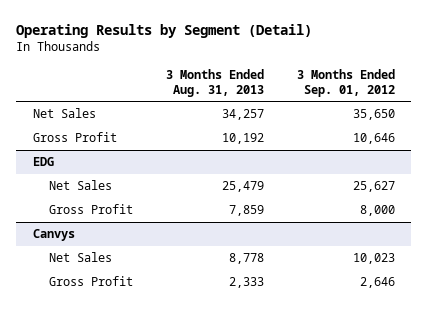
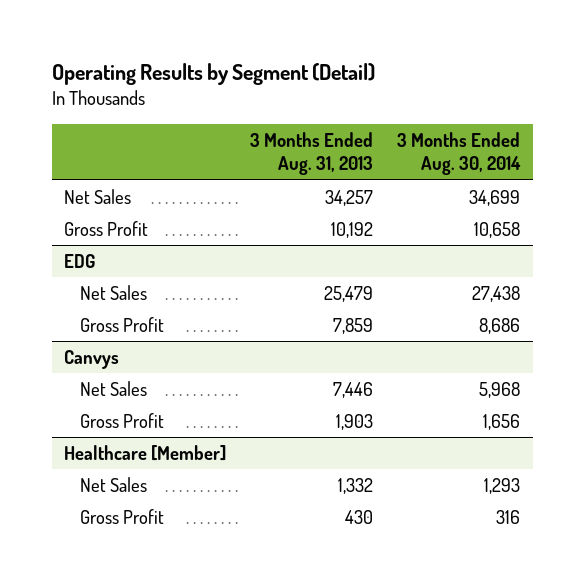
[296,68,395,97] 3 Months Ended Sep. 01, 2012 -> none
none -> [397,131,522,176] 3 Months Ended Aug. 30, 2014
[229,253,265,265] 8,778 -> [333,381,374,398] 7,446
[229,277,265,289] 2,333 -> [336,413,374,430] 1,903
none -> [63,444,226,461] Healthcare [Member]
none -> [79,476,147,492] Net Sales
none -> [79,508,164,524] Gross Profit

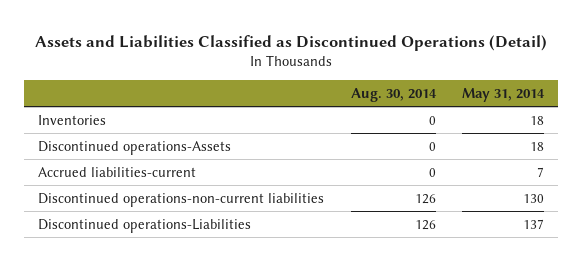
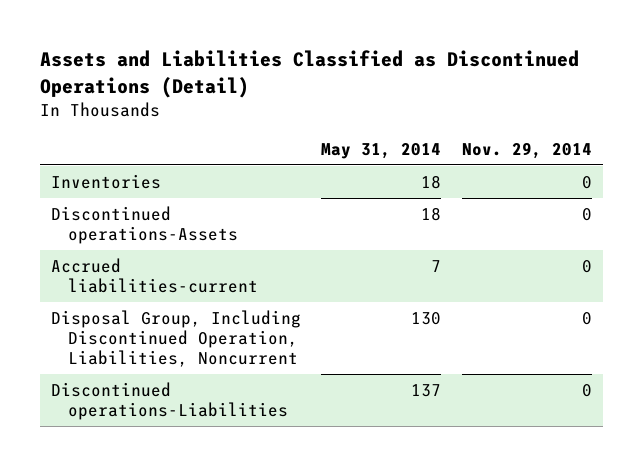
[350,87,437,102] Aug. 30, 2014 -> none
none -> [462,141,593,159] Nov. 29, 2014
[37,192,324,207] Discontinued operations-non-current liabilities -> [50,309,301,368] Disposal Group, Including Discontinued Operation, Liabilities, Noncurrent

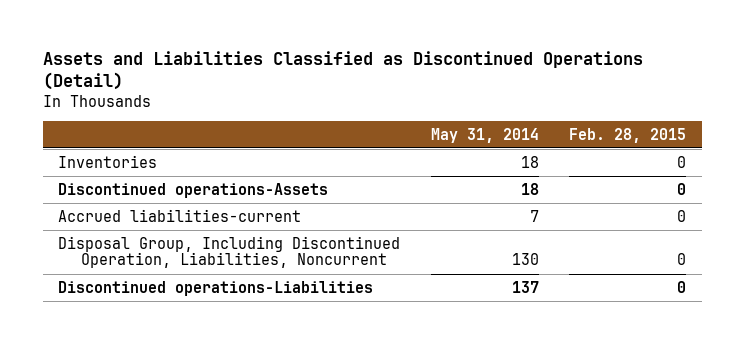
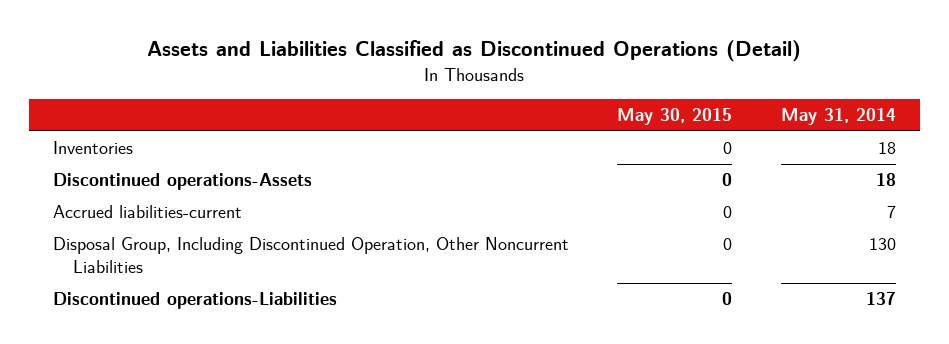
[569,127,687,143] Feb. 28, 2015 -> none
none -> [617,107,733,125] May 30, 2015
[58,235,401,269] Disposal Group, Including Discontinued Operation, Liabilities, Noncurrent -> [52,237,569,274] Disposal Group, Including Discontinued Operation, Other Noncurrent Liabilities

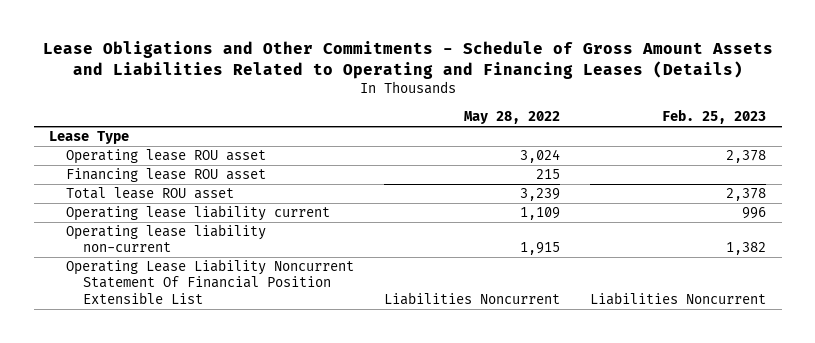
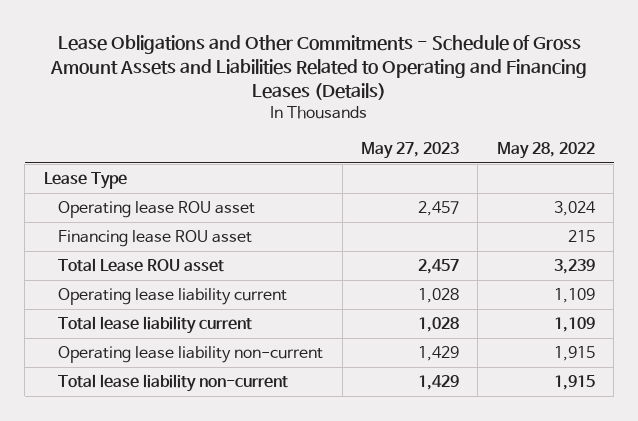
[662,109,767,125] Feb. 25, 2023 -> none
none -> [361,141,460,159] May 27, 2023
[65,187,234,200] Total lease ROU asset -> [58,258,225,273] Total Lease ROU asset
none -> [58,316,253,335] Total lease liability current
[65,259,354,304] Operating Lease Liability Noncurrent Statement Of Financial Position Extensible List -> none
none -> [58,374,289,393] Total lease liability non-current

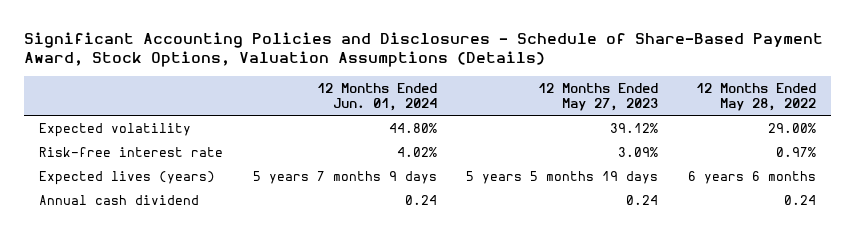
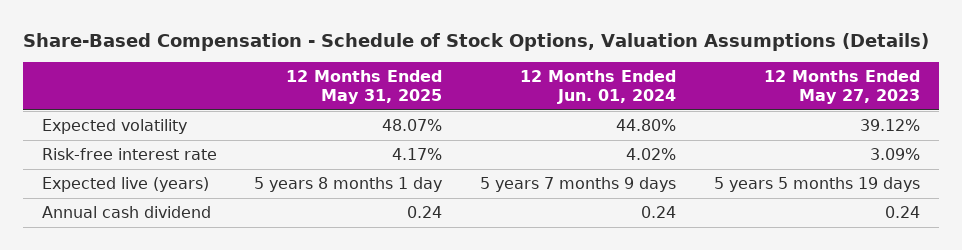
[23,31,823,68] Significant Accounting Policies and Disclosures - Schedule of Share-Based Payment Award, Stock Options, Valuation Assumptions (Details) -> [22,32,929,51] Share-Based Compensation - Schedule of Stock Options, Valuation Assumptions (Details)
[696,82,817,112] 12 Months Ended May 28, 2022 -> none
none -> [286,69,443,104] 12 Months Ended May 31, 2025
[38,170,215,185] Expected lives (years) -> [41,176,209,192] Expected live (years)

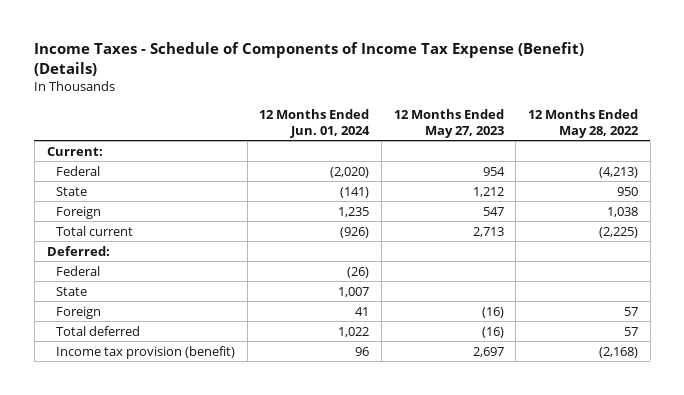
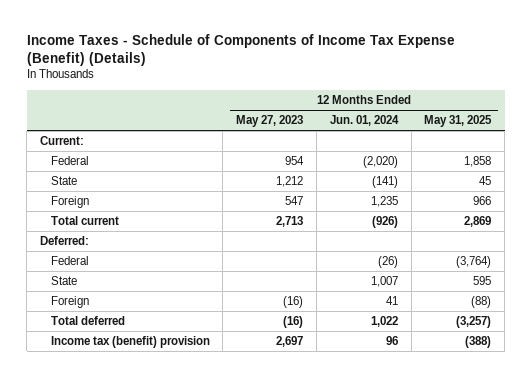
[527,108,639,138] 12 Months Ended May 28, 2022 -> none
none -> [424,115,493,128] May 31, 2025
[56,345,236,359] Income tax provision (benefit) -> [50,336,210,349] Income tax (benefit) provision

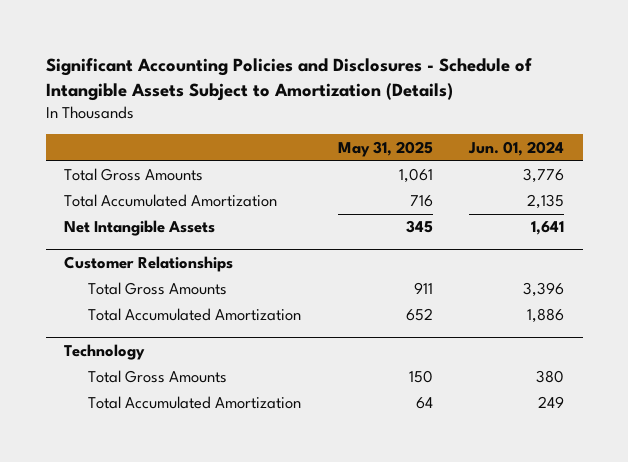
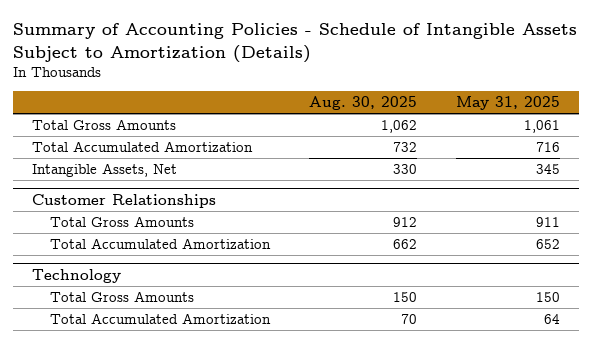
[45,57,532,102] Significant Accounting Policies and Disclosures - Schedule of Intangible Assets Subject to Amortization (Details) -> [13,23,578,63] Summary of Accounting Policies - Schedule of Intangible Assets Subject to Amortization (Details)
[468,140,565,156] Jun. 01, 2024 -> none
none -> [309,96,418,111] Aug. 30, 2025
[63,220,215,237] Net Intangible Assets -> [32,163,178,178] Intangible Assets, Net

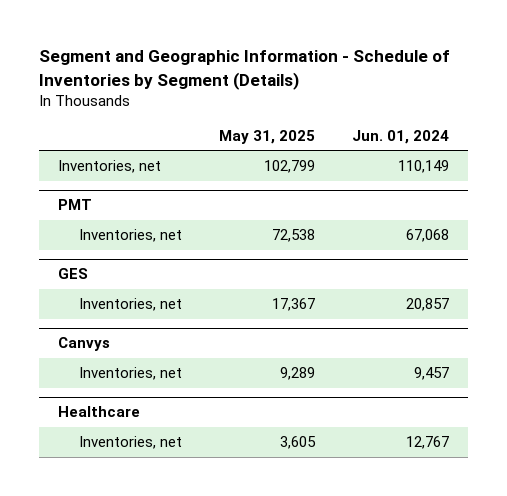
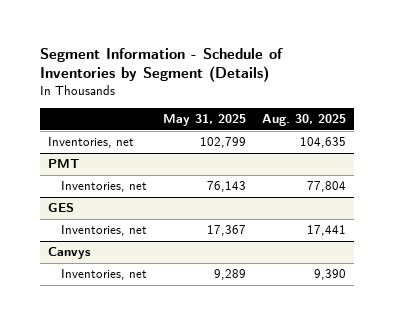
[39,50,451,90] Segment and Geographic Information - Schedule of Inventories by Segment (Details) -> [39,48,283,83] Segment Information - Schedule of Inventories by Segment (Details)
[352,129,450,144] Jun. 01, 2024 -> none
none -> [262,114,347,127] Aug. 30, 2025
[272,229,316,243] 72,538 -> [207,181,247,193] 76,143
[57,406,140,418] Healthcare -> none
[79,436,183,450] Inventories, net -> none

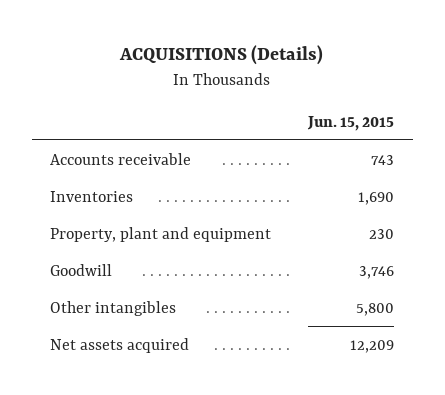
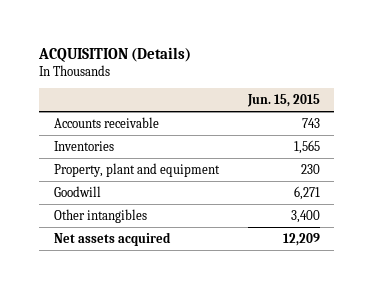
[119,44,324,65] ACQUISITIONS (Details) -> [38,46,192,62] ACQUISITION (Details)
[358,191,395,205] 1,690 -> [293,139,320,154] 1,565
[359,265,395,279] 3,746 -> [293,185,320,200] 6,271
[356,302,395,316] 5,800 -> [290,209,320,223] 3,400

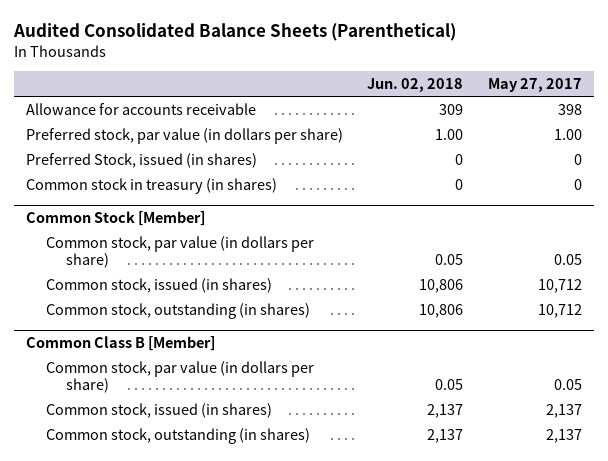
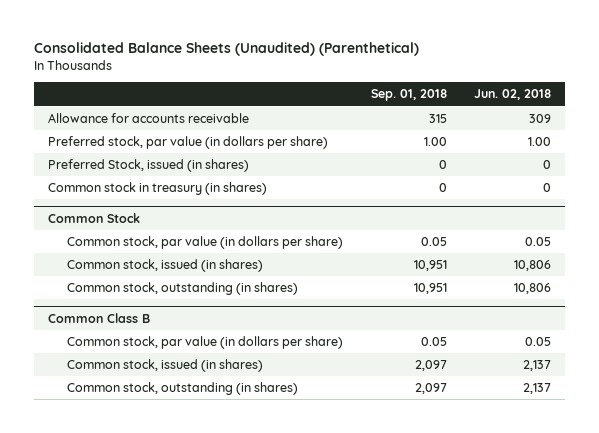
[12,22,456,41] Audited Consolidated Balance Sheets (Parenthetical) -> [34,42,420,57] Consolidated Balance Sheets (Unaudited) (Parenthetical)
[487,78,582,93] May 27, 2017 -> none
none -> [370,89,447,102] Sep. 01, 2018
[26,211,206,227] Common Stock [Member] -> [47,212,140,223] Common Stock
[26,336,216,352] Common Class B [Member] -> [47,312,150,323] Common Class B

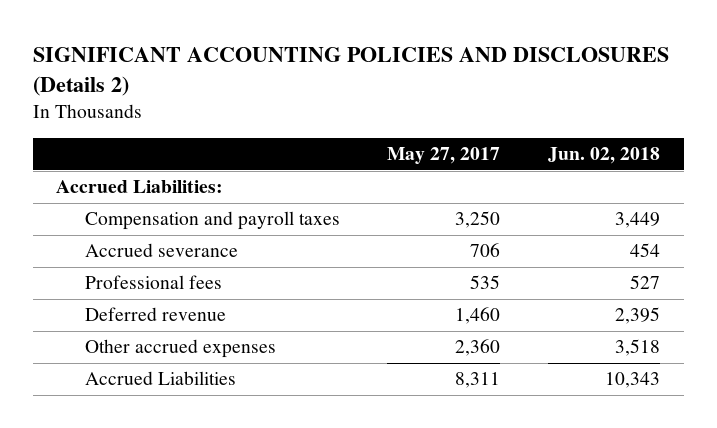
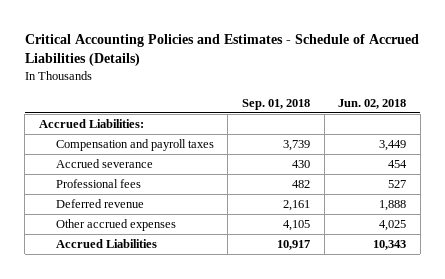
[32,47,669,97] SIGNIFICANT ACCOUNTING POLICIES AND DISCLOSURES (Details 2) -> [24,33,419,67] Critical Accounting Policies and Estimates - Schedule of Accrued Liabilities (Details)
[387,147,501,165] May 27, 2017 -> none
none -> [241,98,310,110] Sep. 01, 2018
[615,307,661,325] 2,395 -> [379,200,407,212] 1,888
[615,339,661,357] 3,518 -> [379,220,407,232] 4,025

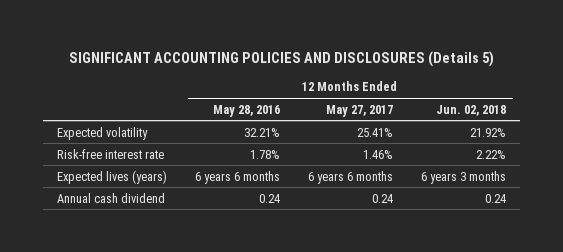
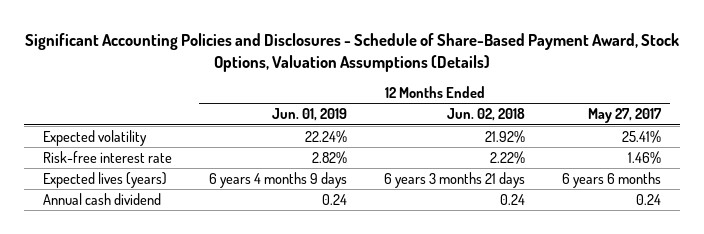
[68,50,494,67] SIGNIFICANT ACCOUNTING POLICIES AND DISCLOSURES (Details 5) -> [24,33,679,73] Significant Accounting Policies and Disclosures - Schedule of Share-Based Payment Award, Stock Options, Valuation Assumptions (Details)
[213,104,281,117] May 28, 2016 -> none
none -> [271,108,347,122] Jun. 01, 2019
[420,170,506,184] 6 years 3 months -> [383,171,525,188] 6 years 3 months 21 days

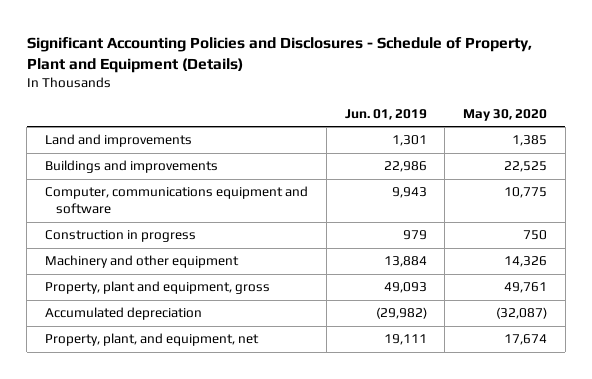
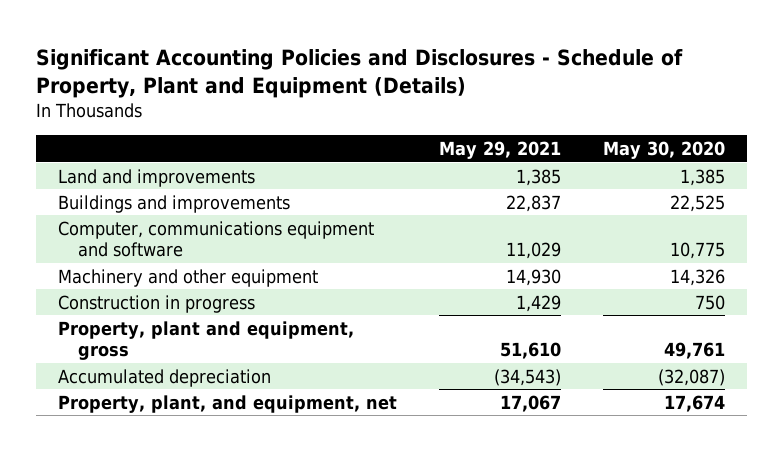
[344,108,427,120] Jun. 01, 2019 -> none
none -> [439,140,562,159] May 29, 2021
[45,230,197,243] Construction in progress -> [57,294,255,313] Construction in progress

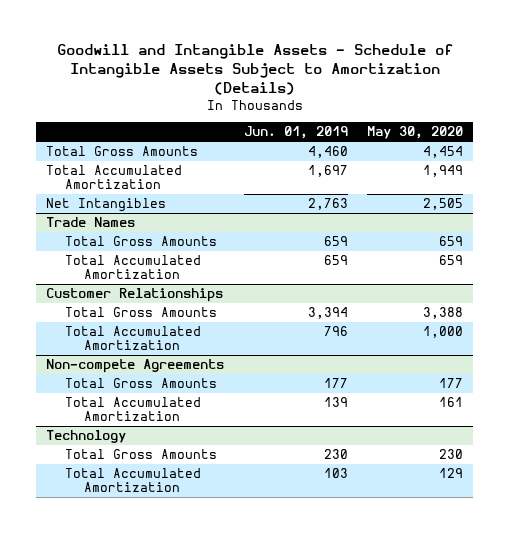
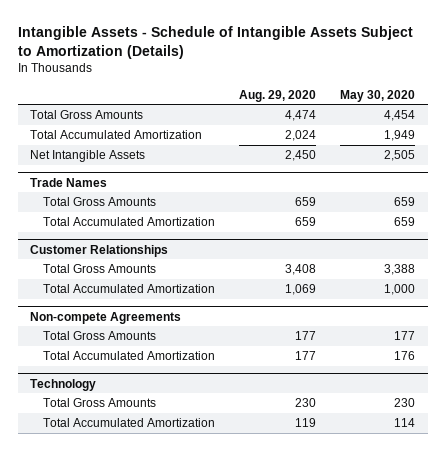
[56,43,453,96] Goodwill and Intangible Assets - Schedule of Intangible Assets Subject to Amortization (Details) -> [18,26,414,60] Intangible Assets - Schedule of Intangible Assets Subject to Amortization (Details)
[243,126,348,140] Jun. 01, 2019 -> none
none -> [239,89,317,102] Aug. 29, 2020
[45,198,166,213] Net Intangibles -> [30,150,146,163] Net Intangible Assets
[439,397,464,408] 161 -> [394,351,416,361] 176
[439,468,464,479] 129 -> [394,418,416,428] 114

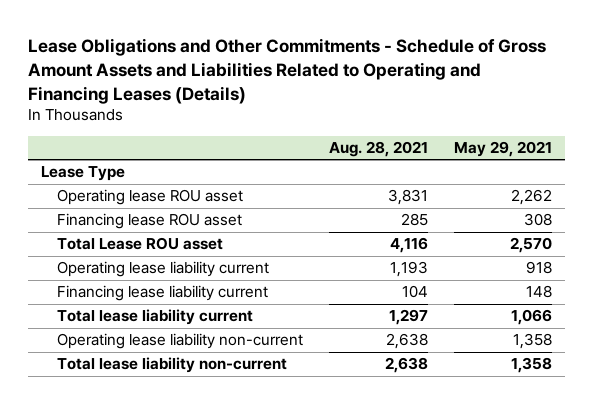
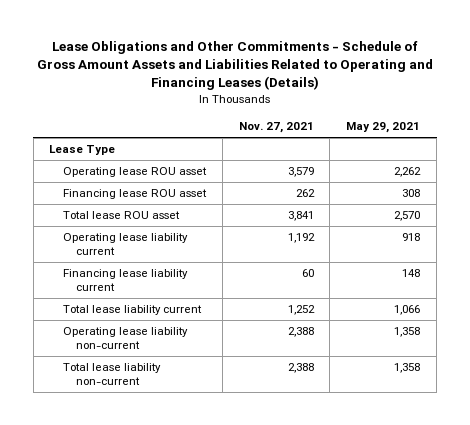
[329,141,429,158] Aug. 28, 2021 -> none
none -> [238,121,314,133] Nov. 27, 2021
[57,237,224,251] Total Lease ROU asset -> [62,211,180,220] Total lease ROU asset

